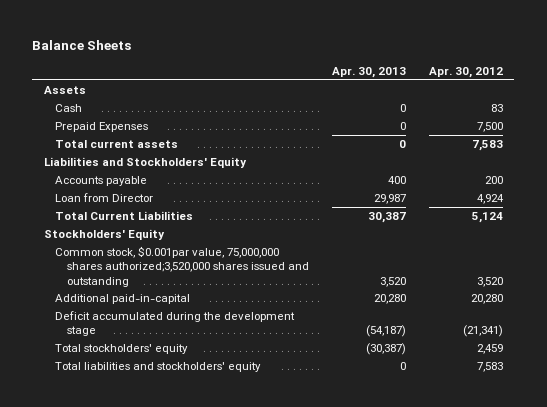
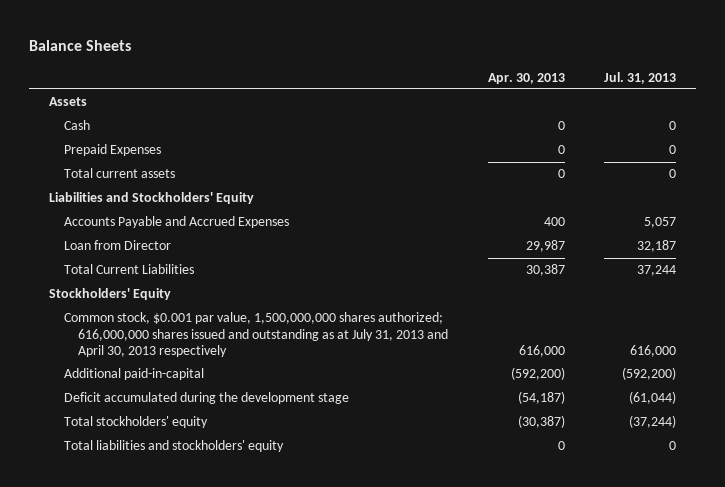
[428,66,503,78] Apr. 30, 2012 -> none
none -> [604,71,677,84] Jul. 31, 2013
[55,176,148,187] Accounts payable -> none
none -> [63,216,289,229] Accounts Payable and Accrued Expenses
[55,246,309,287] Common stock, $0.001par value, 75,000,000 shares authorized;3,520,000 shares issued and outstanding -> [63,312,449,358] Common stock, $0.001 par value, 1,500,000,000 shares authorized; 616,000,000 shares issued and outstanding as at July 31, 2013 and April 30, 2013 respectively
[379,276,406,287] 3,520 -> [518,345,565,358] 616,000
[373,294,406,305] 20,280 -> [510,367,565,381] (592,200)

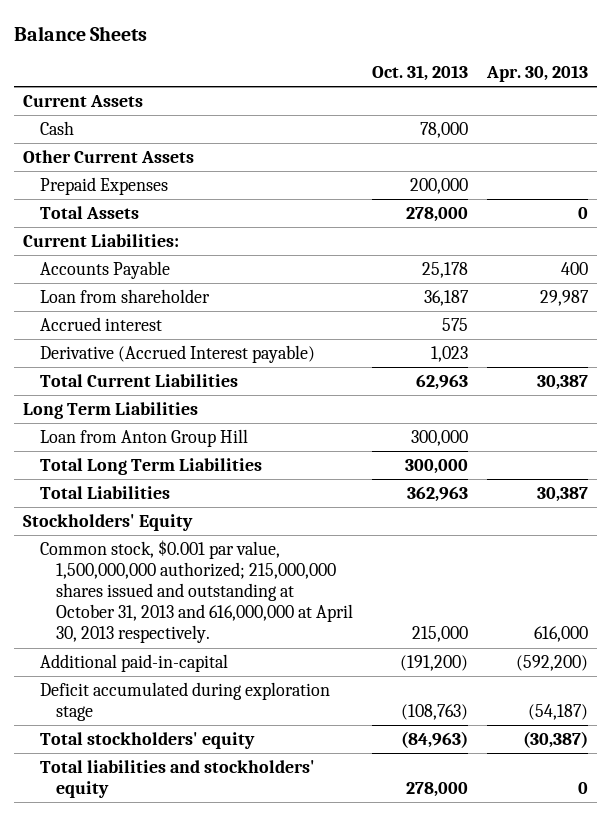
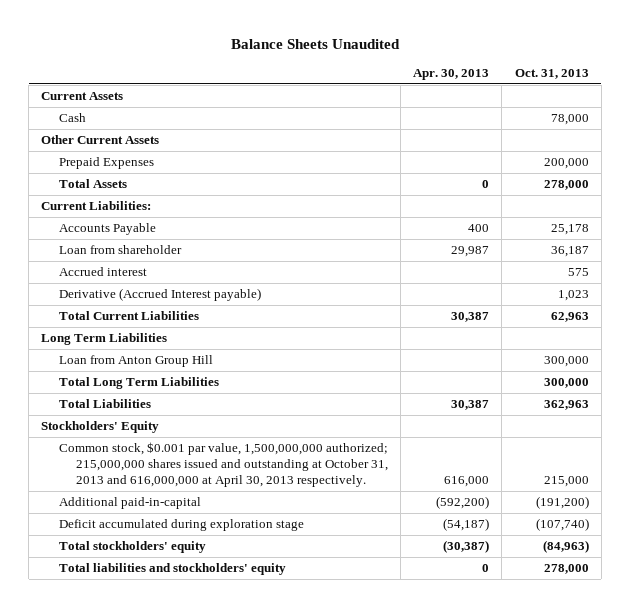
[14,25,148,41] Balance Sheets -> [230,38,400,49] Balance Sheets Unaudited
[401,704,469,721] (108,763) -> [535,518,589,532] (107,740)

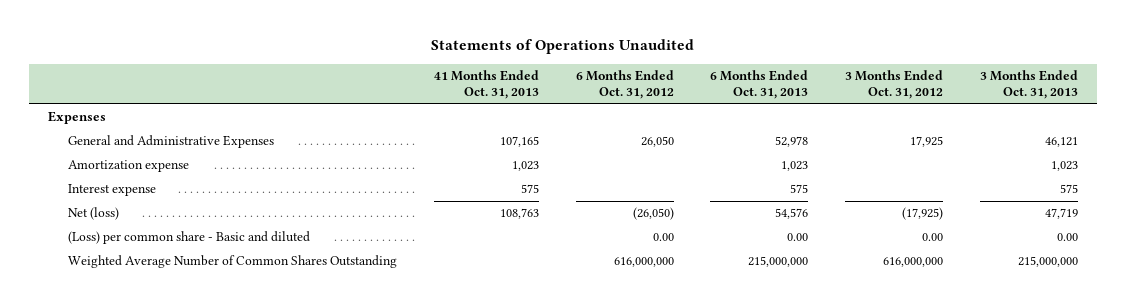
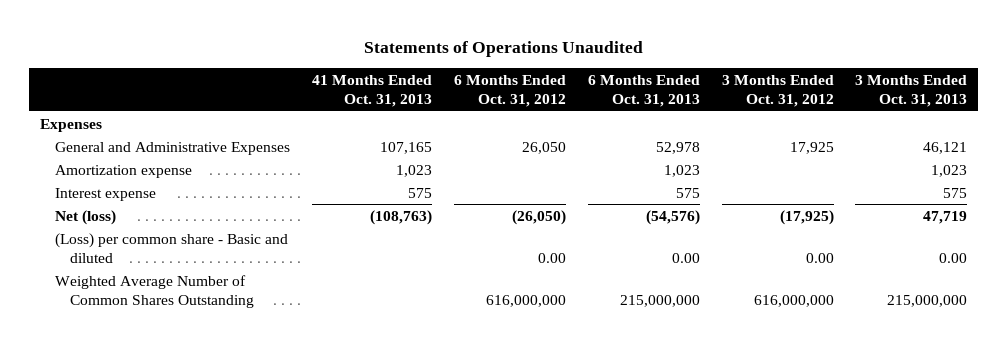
[499,208,539,220] 108,763 -> [369,209,432,225] (108,763)
[775,208,809,220] 54,576 -> [645,209,700,225] (54,576)

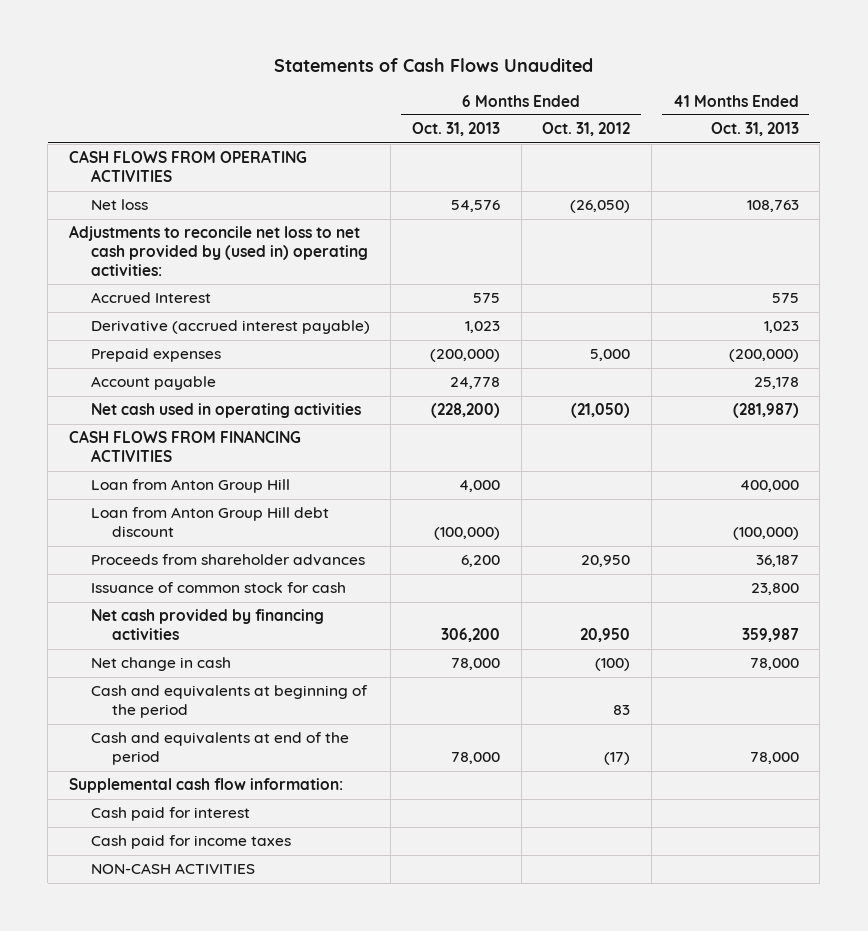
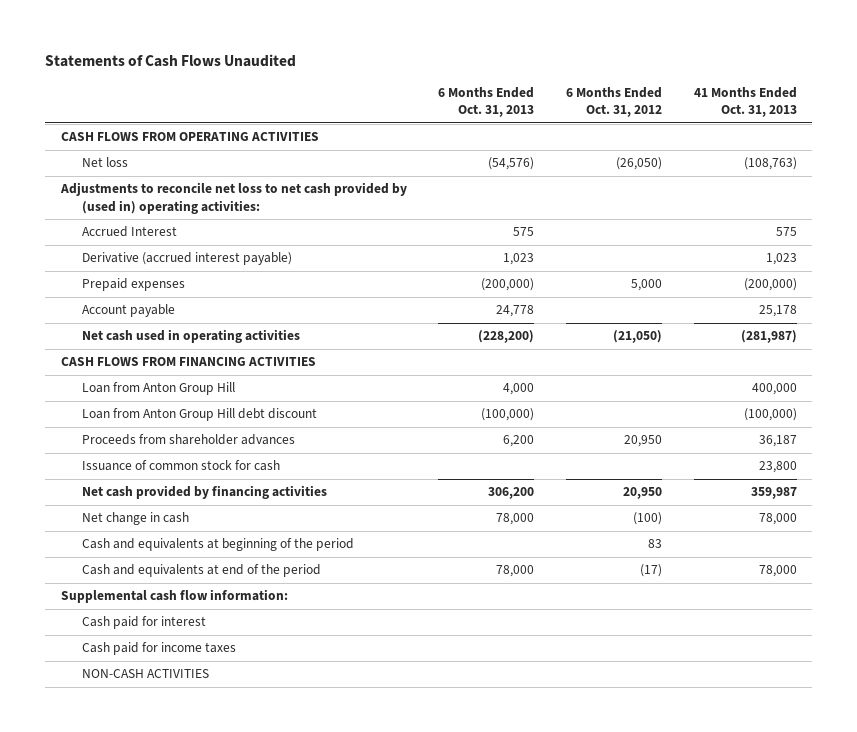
[451,200,501,213] 54,576 -> [488,157,535,171] (54,576)
[746,200,799,213] 108,763 -> [743,157,797,171] (108,763)

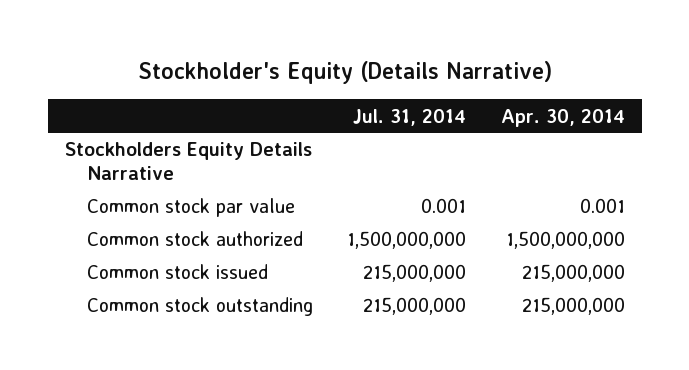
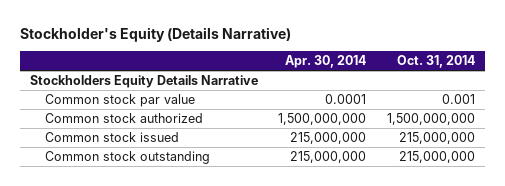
[353,108,467,126] Jul. 31, 2014 -> none
none -> [396,55,475,69] Oct. 31, 2014
[579,198,625,214] 0.001 -> [325,93,367,104] 0.0001

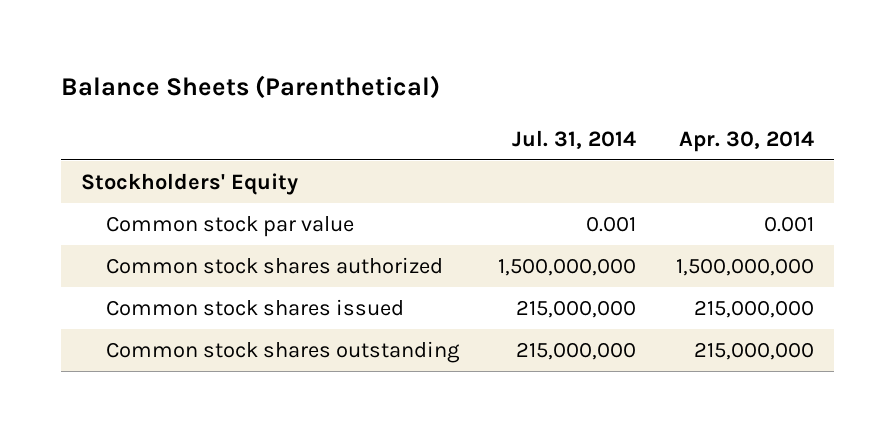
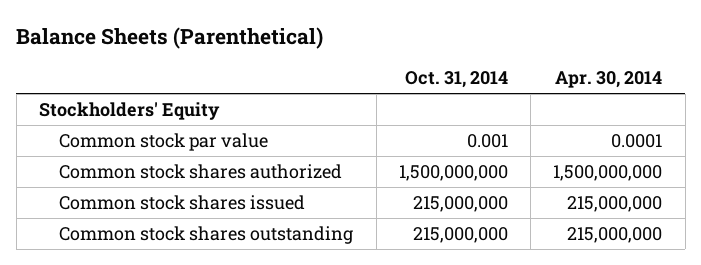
[512,129,637,149] Jul. 31, 2014 -> none
none -> [404,71,508,89] Oct. 31, 2014
[764,216,815,233] 0.001 -> [611,133,663,148] 0.0001

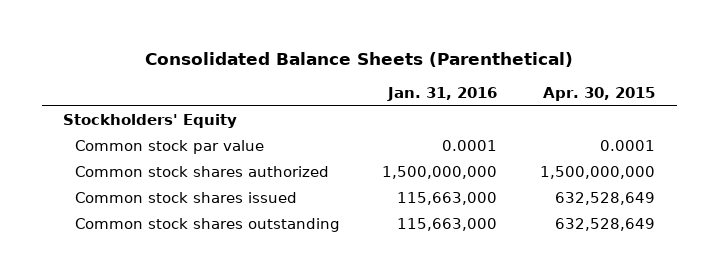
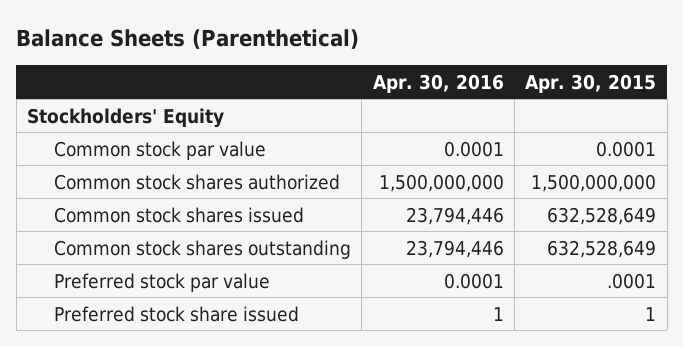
[145,51,574,67] Consolidated Balance Sheets (Parenthetical) -> [16,29,360,50] Balance Sheets (Parenthetical)
[387,87,498,102] Jan. 31, 2016 -> none
none -> [372,73,504,93] Apr. 30, 2016
none -> [53,272,270,292] Preferred stock par value
none -> [53,305,299,322] Preferred stock share issued

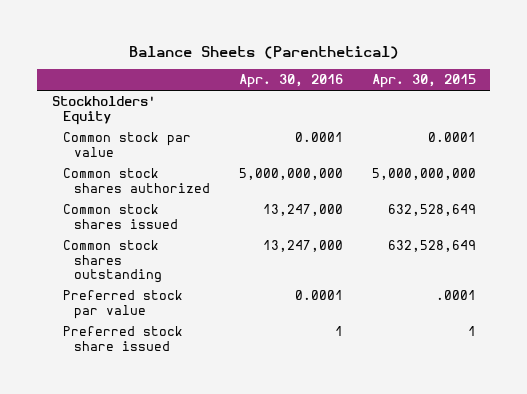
[378,173,504,192] 1,500,000,000 -> [238,168,343,181] 5,000,000,000
[531,173,657,192] 1,500,000,000 -> [371,168,476,181] 5,000,000,000
[405,206,504,225] 23,794,446 -> [262,204,343,217] 13,247,000
[405,239,504,258] 23,794,446 -> [262,240,343,253] 13,247,000

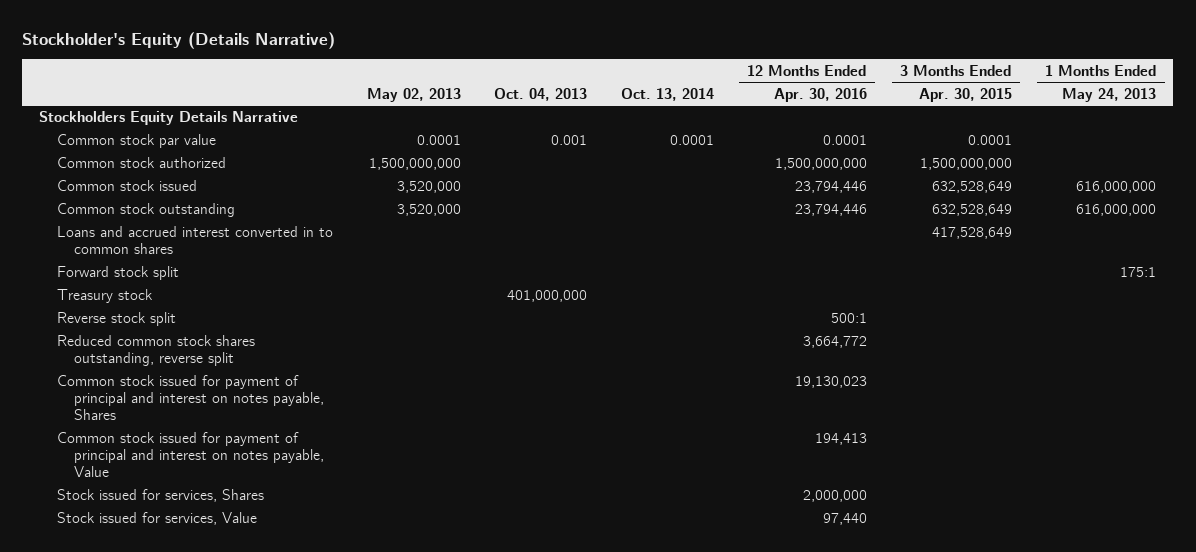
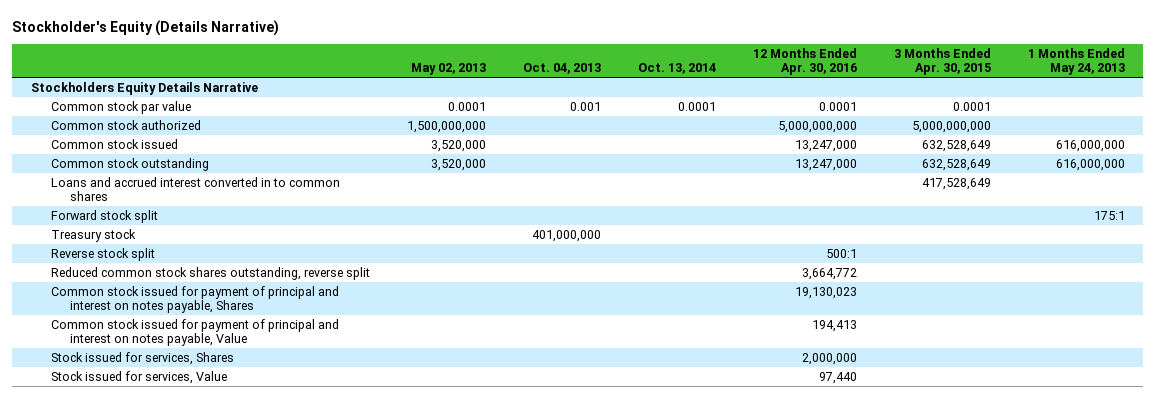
[774,158,867,171] 1,500,000,000 -> [777,120,857,133] 5,000,000,000
[919,158,1012,171] 1,500,000,000 -> [911,120,991,133] 5,000,000,000
[794,181,867,194] 23,794,446 -> [794,139,857,152] 13,247,000
[794,204,867,217] 23,794,446 -> [794,158,857,171] 13,247,000

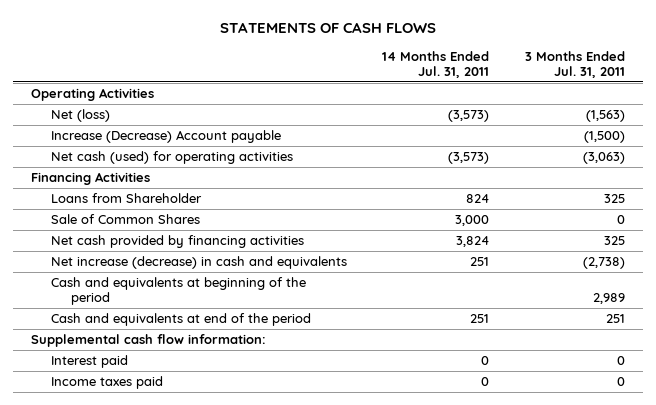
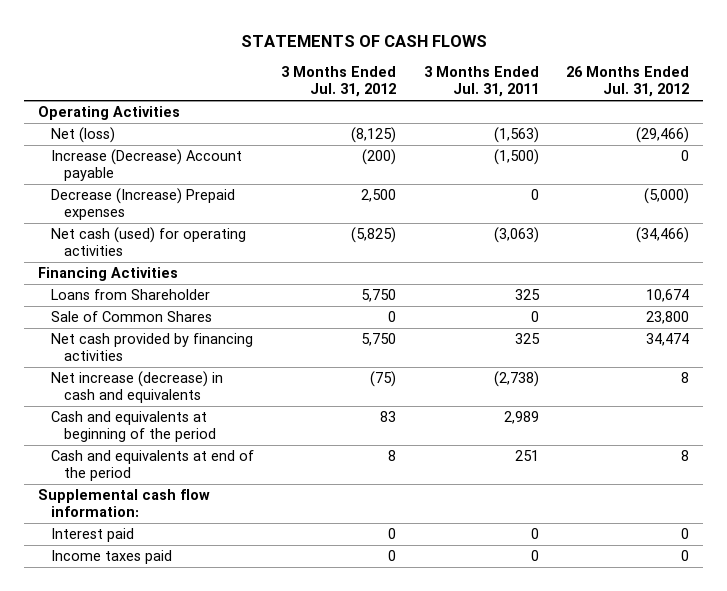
[382,50,490,78] 14 Months Ended Jul. 31, 2011 -> none
none -> [281,66,397,98] 3 Months Ended Jul. 31, 2012
none -> [566,66,690,98] 26 Months Ended Jul. 31, 2012
none -> [51,188,236,221] Decrease (Increase) Prepaid expenses

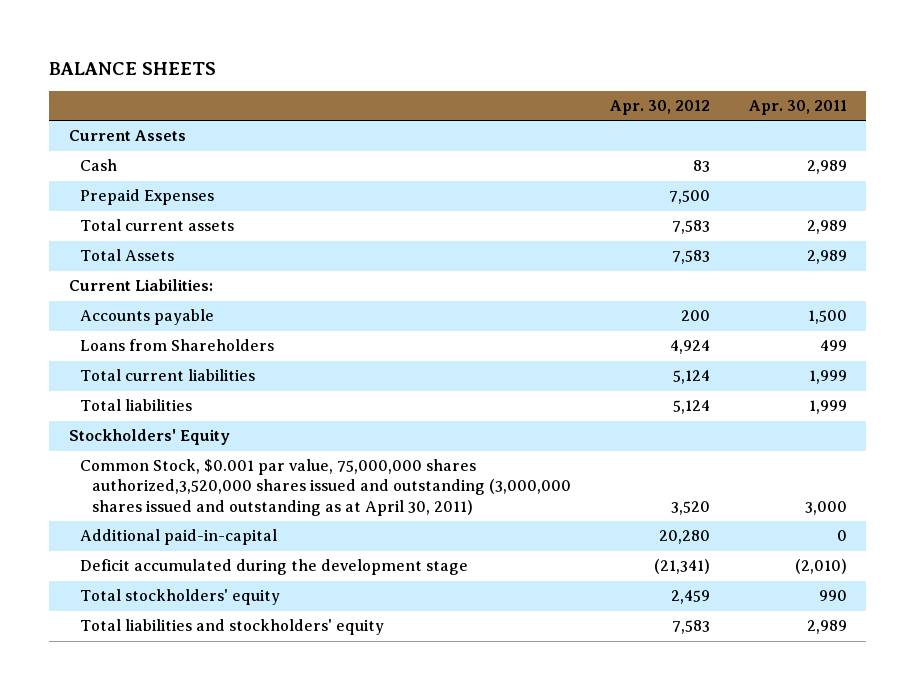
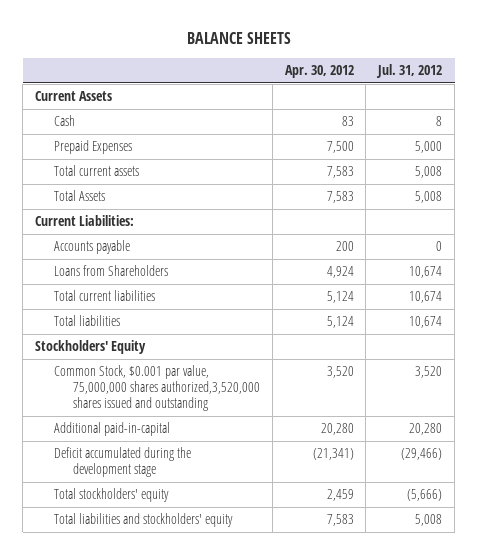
[748,100,847,116] Apr. 30, 2011 -> none
none -> [376,63,443,78] Jul. 31, 2012
[80,459,571,516] Common Stock, $0.001 par value, 75,000,000 shares authorized,3,520,000 shares issued and outstanding (3,000,000 shares issued and outstanding as at April 30, 2011) -> [54,365,260,412] Common Stock, $0.001 par value, 75,000,000 shares authorized,3,520,000 shares issued and outstanding

